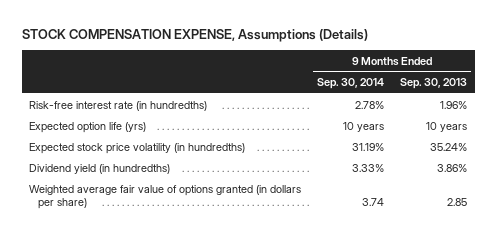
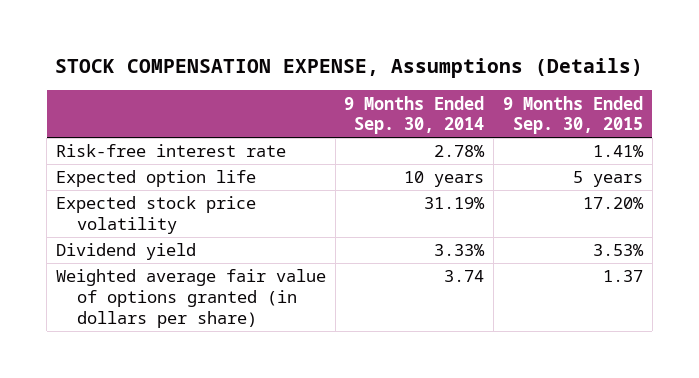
[399,77,467,89] Sep. 30, 2013 -> none
none -> [502,95,643,135] 9 Months Ended Sep. 30, 2015
[29,100,208,111] Risk-free interest rate (in hundredths) -> [55,144,286,158] Risk-free interest rate
[29,121,147,133] Expected option life (yrs) -> [55,170,256,188] Expected option life
[29,142,246,154] Expected stock price volatility (in hundredths) -> [55,196,256,234] Expected stock price volatility
[29,163,171,174] Dividend yield (in hundredths) -> [55,243,196,261] Dividend yield

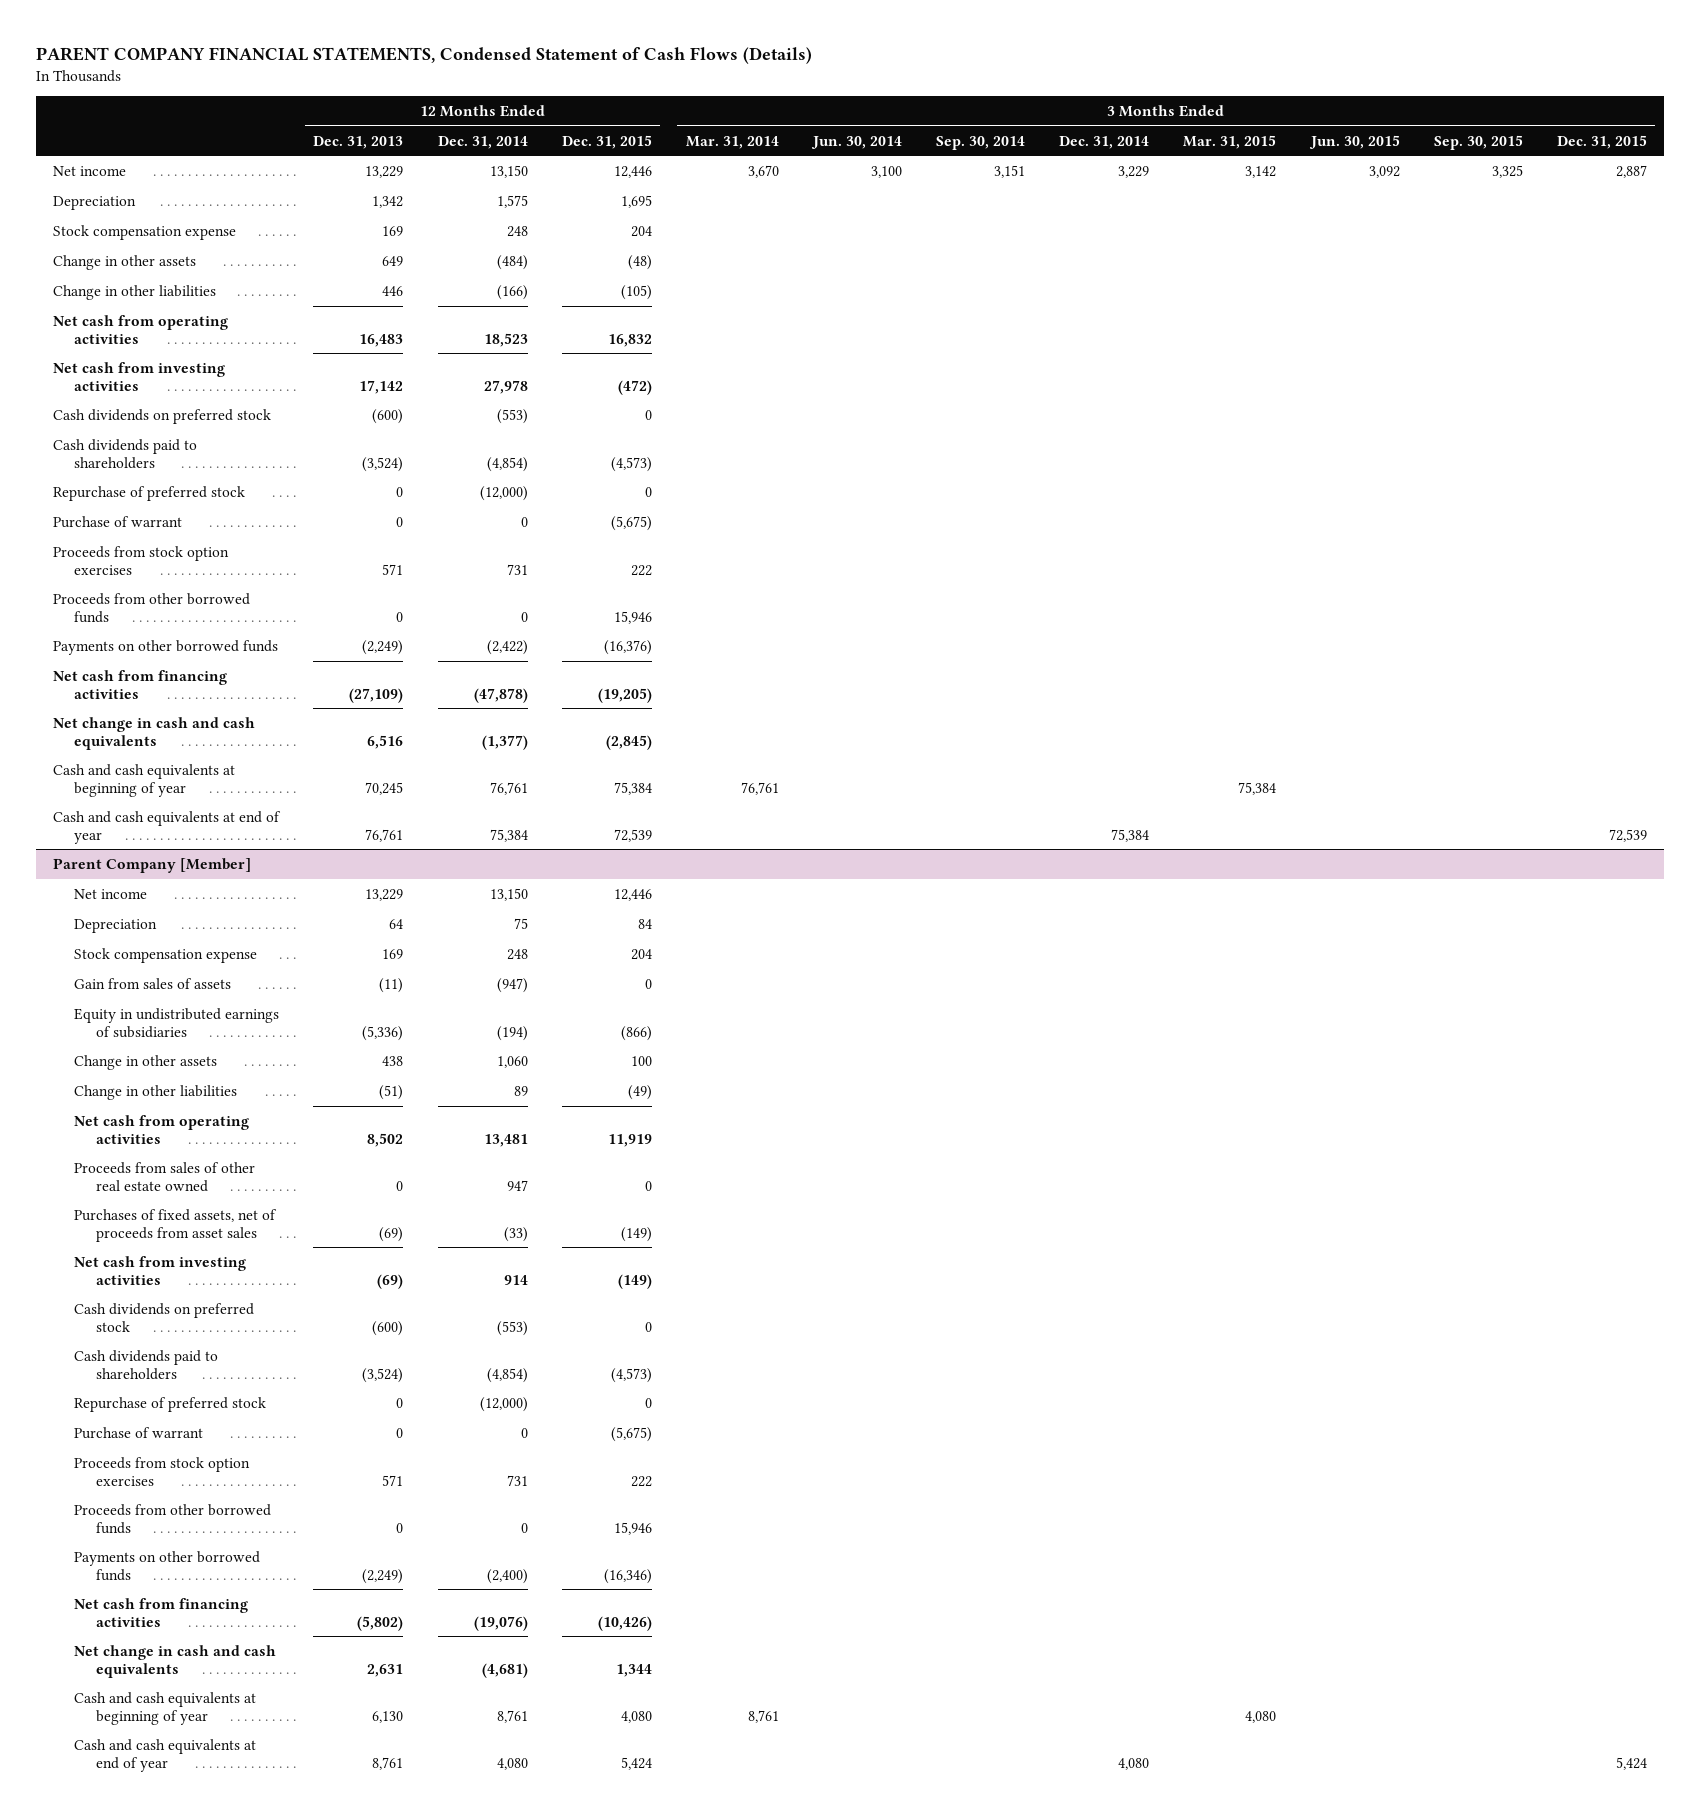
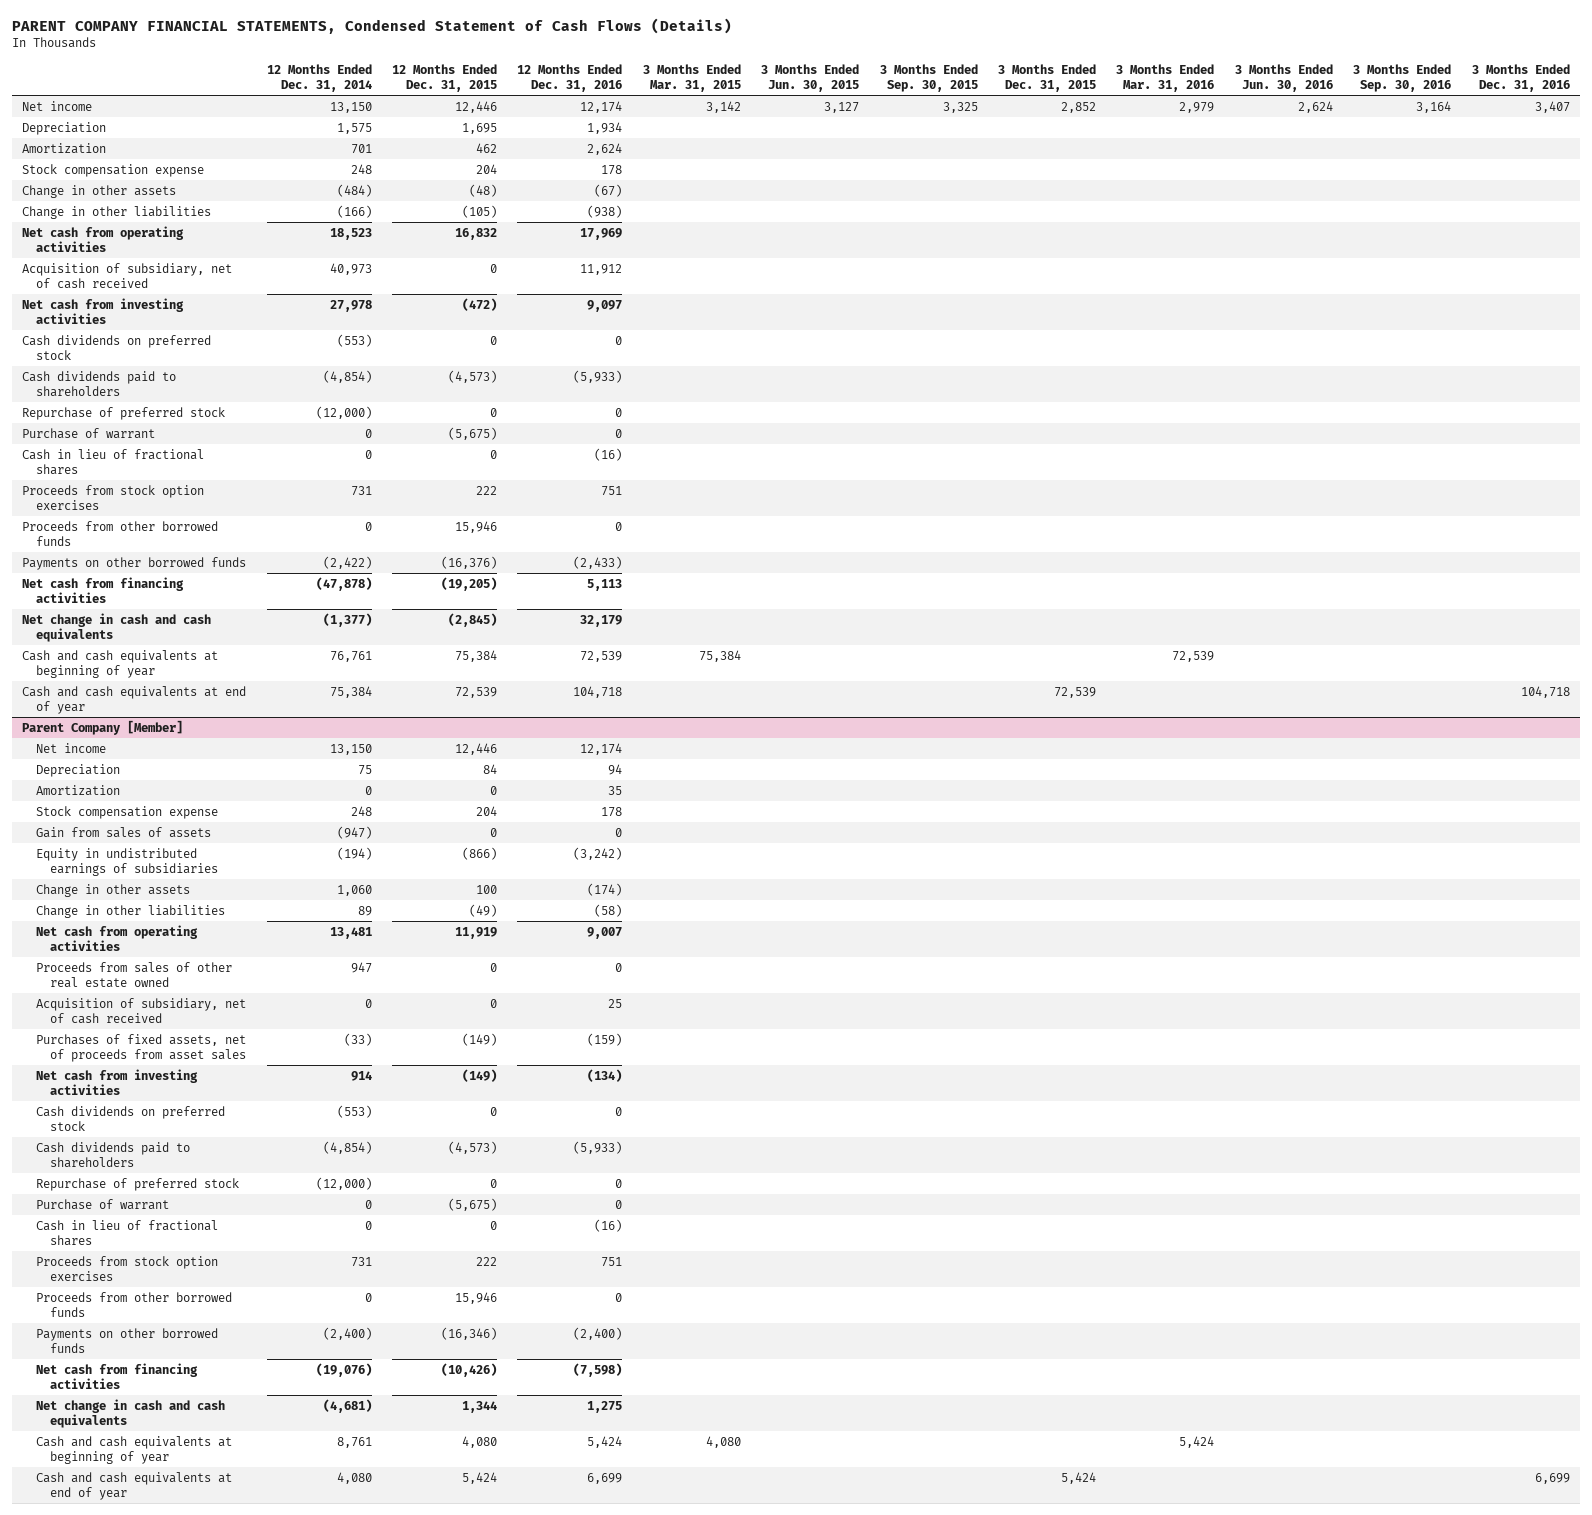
[313,135,404,149] Dec. 31, 2013 -> none
[685,135,779,149] Mar. 31, 2014 -> none
[811,135,903,149] Jun. 30, 2014 -> none
[936,135,1026,150] Sep. 30, 2014 -> none
[1059,135,1150,149] Dec. 31, 2014 -> none
none -> [517,64,623,92] 12 Months Ended Dec. 31, 2016
none -> [1116,64,1215,92] 3 Months Ended Mar. 31, 2016
none -> [1234,64,1333,92] 3 Months Ended Jun. 30, 2016
none -> [1353,64,1452,92] 3 Months Ended Sep. 30, 2016
none -> [1471,64,1570,92] 3 Months Ended Dec. 31, 2016
[1368,165,1400,178] 3,092 -> [824,101,860,113] 3,127
[1615,164,1647,178] 2,887 -> [1060,101,1096,113] 2,852
none -> [22,142,107,154] Amortization
none -> [22,262,233,289] Acquisition of subsidiary, net of cash received
none -> [22,448,205,475] Cash in lieu of fractional shares
none -> [35,784,120,796] Amortization
none -> [35,997,246,1024] Acquisition of subsidiary, net of cash received
none -> [35,1219,218,1246] Cash in lieu of fractional shares

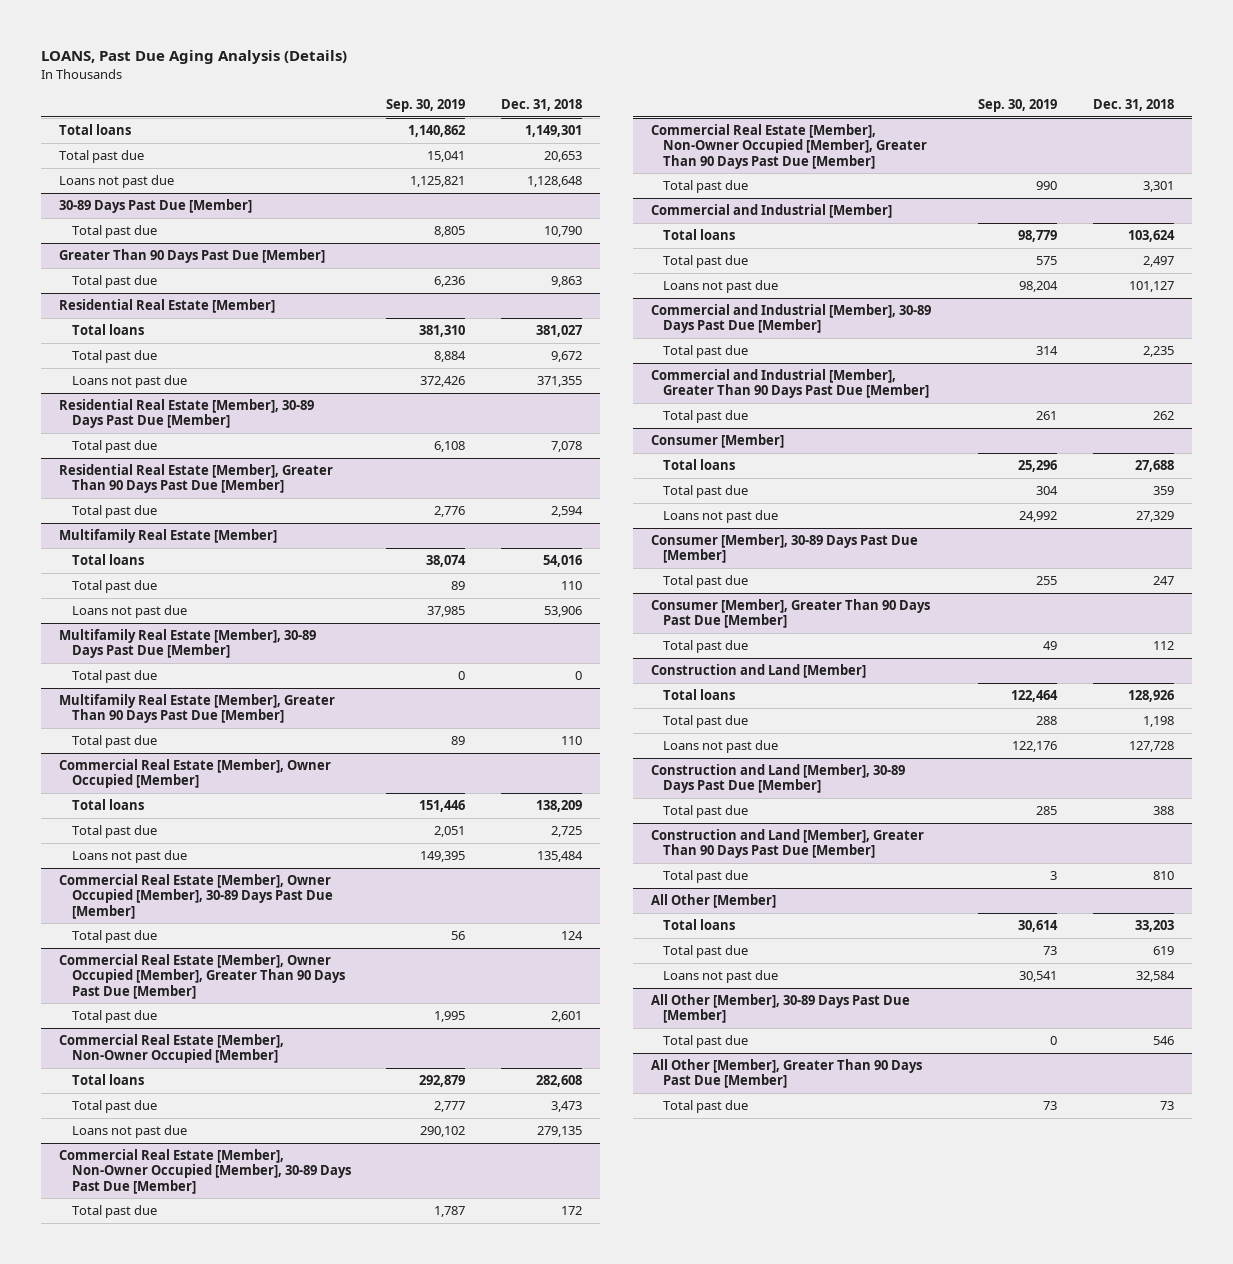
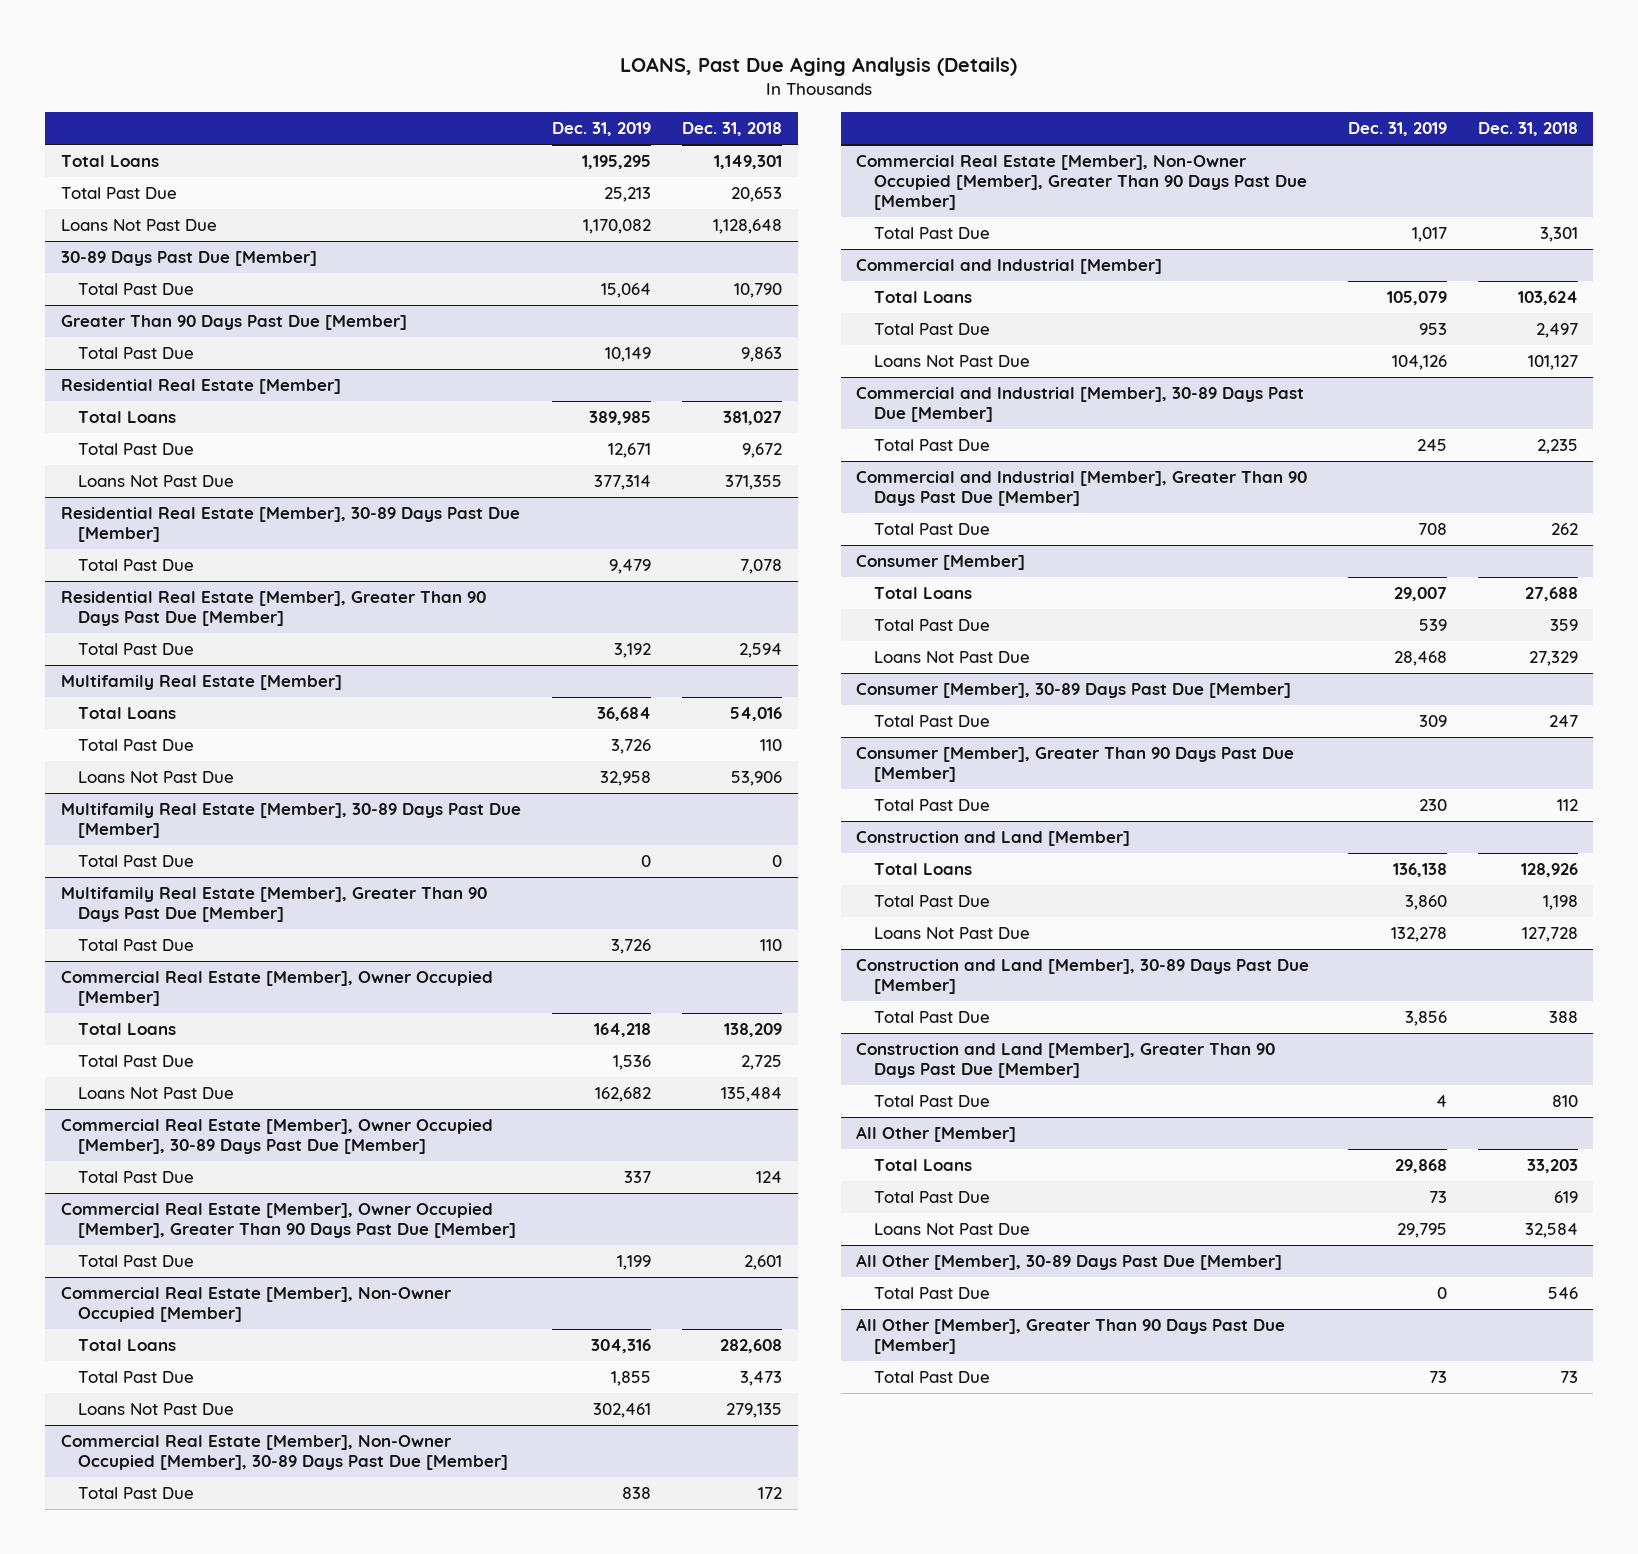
[386,99,466,113] Sep. 30, 2019 -> none
none -> [551,122,651,137] Dec. 31, 2019
[58,124,131,136] Total loans -> [60,155,159,168] Total Loans
[58,150,144,164] Total past due -> [60,187,177,200] Total Past Due
[58,175,174,189] Loans not past due -> [60,219,217,232] Loans Not Past Due
[71,225,157,239] Total past due -> [78,283,195,296] Total Past Due
[71,275,157,289] Total past due -> [78,347,195,360] Total Past Due
[71,324,144,336] Total loans -> [78,411,177,424] Total Loans
[71,350,157,364] Total past due -> [78,443,195,456] Total Past Due
[71,375,187,389] Loans not past due -> [78,475,235,488] Loans Not Past Due
[71,440,157,454] Total past due -> [78,559,195,572] Total Past Due
[71,505,157,519] Total past due -> [78,643,195,656] Total Past Due
[71,554,144,566] Total loans -> [78,707,177,720] Total Loans
[71,580,157,594] Total past due -> [78,739,195,752] Total Past Due
[71,605,187,619] Loans not past due -> [78,771,235,784] Loans Not Past Due
[71,670,157,684] Total past due -> [78,855,195,868] Total Past Due
[71,735,157,749] Total past due -> [78,939,195,952] Total Past Due
[71,799,144,811] Total loans -> [78,1023,177,1036] Total Loans
[71,825,157,839] Total past due -> [78,1055,195,1068] Total Past Due
[71,850,187,864] Loans not past due -> [78,1087,235,1100] Loans Not Past Due
[71,930,157,944] Total past due -> [78,1171,195,1184] Total Past Due
[71,1010,157,1024] Total past due -> [78,1255,195,1268] Total Past Due
[71,1074,144,1086] Total loans -> [78,1339,177,1352] Total Loans
[71,1100,157,1114] Total past due -> [78,1371,195,1384] Total Past Due
[71,1125,187,1139] Loans not past due -> [78,1403,235,1416] Loans Not Past Due
[71,1205,157,1219] Total past due -> [78,1487,195,1500] Total Past Due
[663,180,749,194] Total past due -> [874,227,991,240] Total Past Due
[663,229,736,241] Total loans -> [874,291,973,304] Total Loans
[663,255,749,269] Total past due -> [874,323,991,336] Total Past Due
[663,280,779,294] Loans not past due -> [874,355,1031,368] Loans Not Past Due
[663,345,749,359] Total past due -> [874,439,991,452] Total Past Due
[663,410,749,424] Total past due -> [874,523,991,536] Total Past Due
[663,459,736,471] Total loans -> [874,587,973,600] Total Loans
[663,485,749,499] Total past due -> [874,619,991,632] Total Past Due
[663,510,779,524] Loans not past due -> [874,651,1031,664] Loans Not Past Due
[663,575,749,589] Total past due -> [874,715,991,728] Total Past Due
[663,640,749,654] Total past due -> [874,799,991,812] Total Past Due
[663,689,736,701] Total loans -> [874,863,973,876] Total Loans
[663,715,749,729] Total past due -> [874,895,991,908] Total Past Due
[663,740,779,754] Loans not past due -> [874,927,1031,940] Loans Not Past Due
[663,805,749,819] Total past due -> [874,1011,991,1024] Total Past Due
[663,870,749,884] Total past due -> [874,1095,991,1108] Total Past Due
[663,919,736,931] Total loans -> [874,1159,973,1172] Total Loans
[663,945,749,959] Total past due -> [874,1191,991,1204] Total Past Due
[663,970,779,984] Loans not past due -> [874,1223,1031,1236] Loans Not Past Due
[663,1035,749,1049] Total past due -> [874,1287,991,1300] Total Past Due
[663,1100,749,1114] Total past due -> [874,1371,991,1384] Total Past Due

